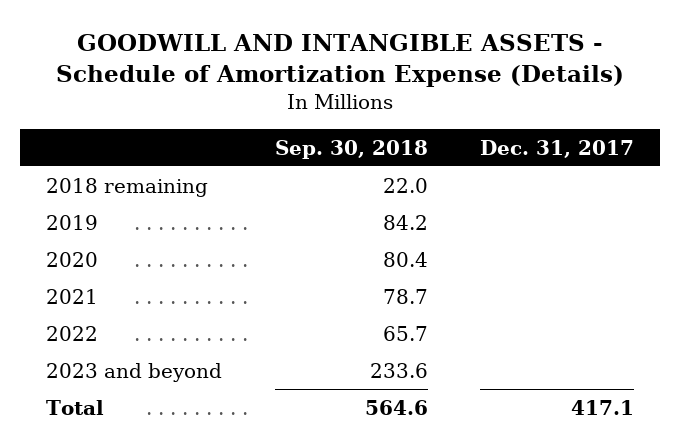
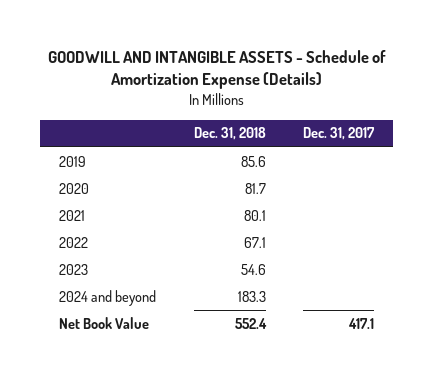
[274,139,428,159] Sep. 30, 2018 -> none
none -> [193,127,266,141] Dec. 31, 2018
[46,177,209,197] 2018 remaining -> none
none -> [59,263,89,275] 2023
[46,362,223,382] 2023 and beyond -> [59,289,157,306] 2024 and beyond
[46,399,105,415] Total -> [59,316,150,329] Net Book Value

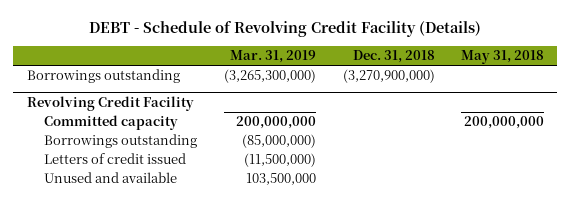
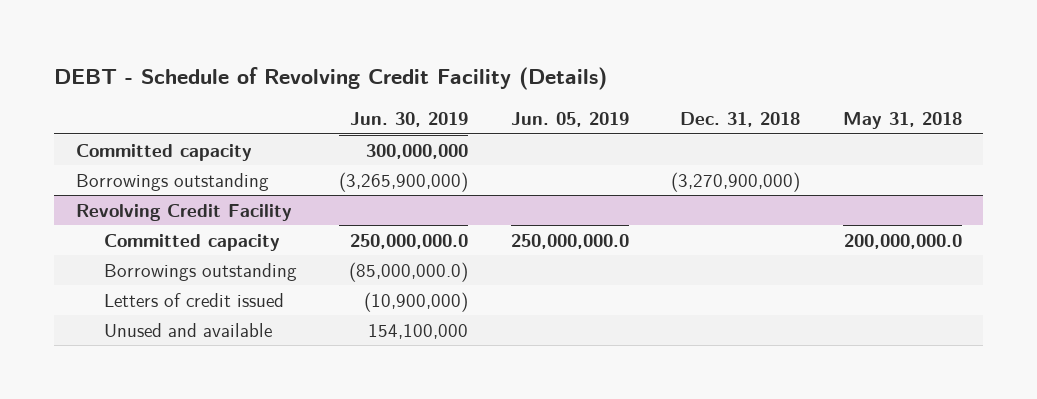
[229,50,316,64] Mar. 31, 2019 -> none
none -> [350,112,469,128] Jun. 30, 2019
none -> [510,112,629,128] Jun. 05, 2019
none -> [75,143,252,161] Committed capacity
[464,116,545,130] 200,000,000 -> [843,233,962,249] 200,000,000.0

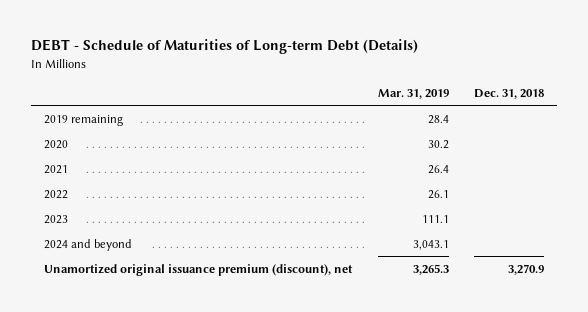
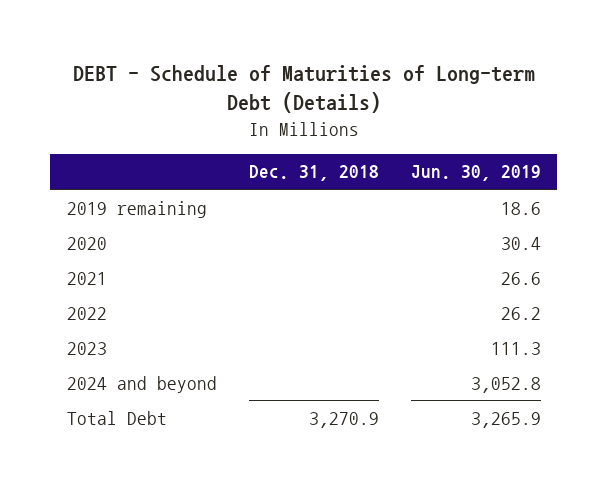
[377,88,449,99] Mar. 31, 2019 -> none
none -> [411,165,542,182] Jun. 30, 2019
[43,263,353,276] Unamortized original issuance premium (discount), net -> [66,410,167,425] Total Debt

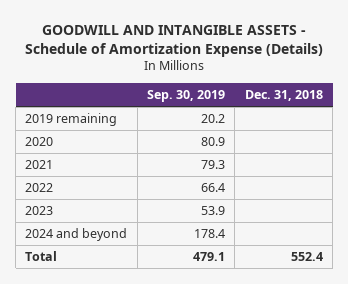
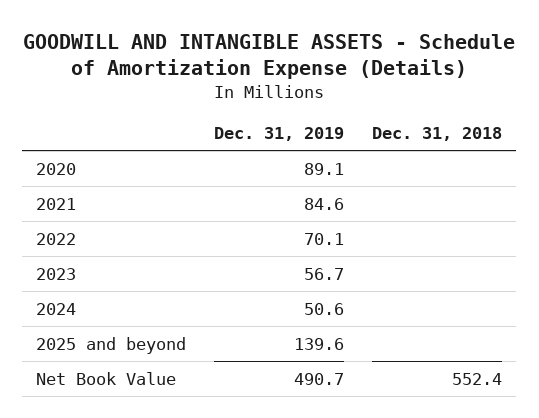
[147,89,226,102] Sep. 30, 2019 -> none
none -> [214,127,345,142] Dec. 31, 2019
[25,113,118,127] 2019 remaining -> none
none -> [36,302,77,315] 2024
[25,228,128,242] 2024 and beyond -> [36,336,187,354] 2025 and beyond
[25,251,58,262] Total -> [36,371,177,385] Net Book Value

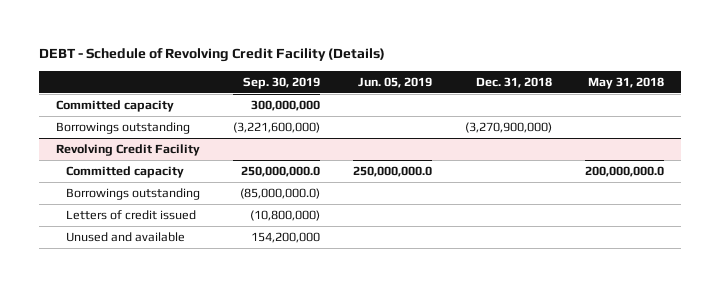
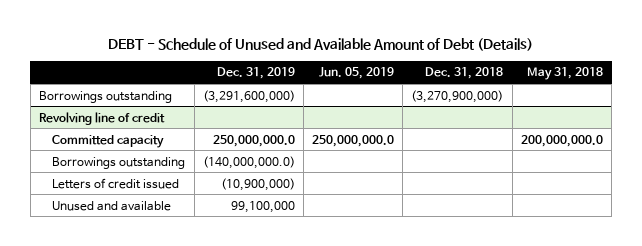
[39,48,386,63] DEBT - Schedule of Revolving Credit Facility (Details) -> [107,37,533,51] DEBT - Schedule of Unused and Available Amount of Debt (Details)
[243,76,321,89] Sep. 30, 2019 -> none
none -> [216,67,295,80] Dec. 31, 2019
[55,100,174,113] Committed capacity -> none
[55,144,200,157] Revolving Credit Facility -> [39,111,166,125] Revolving line of credit

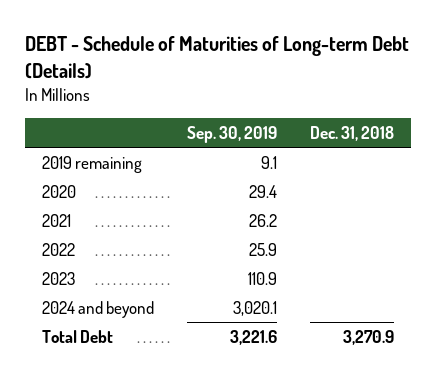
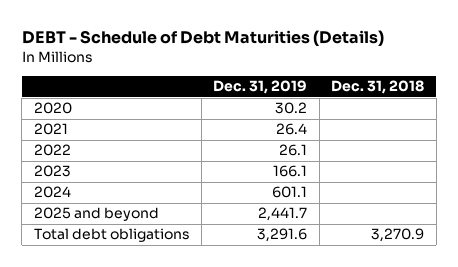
[24,36,409,79] DEBT - Schedule of Maturities of Long-term Debt (Details) -> [21,30,384,47] DEBT - Schedule of Debt Maturities (Details)
[186,125,277,143] Sep. 30, 2019 -> none
none -> [213,80,308,95] Dec. 31, 2019
[41,155,142,173] 2019 remaining -> none
none -> [33,186,71,199] 2024
[41,300,154,318] 2024 and beyond -> [33,207,159,222] 2025 and beyond
[41,329,113,343] Total Debt -> [33,228,190,243] Total debt obligations

